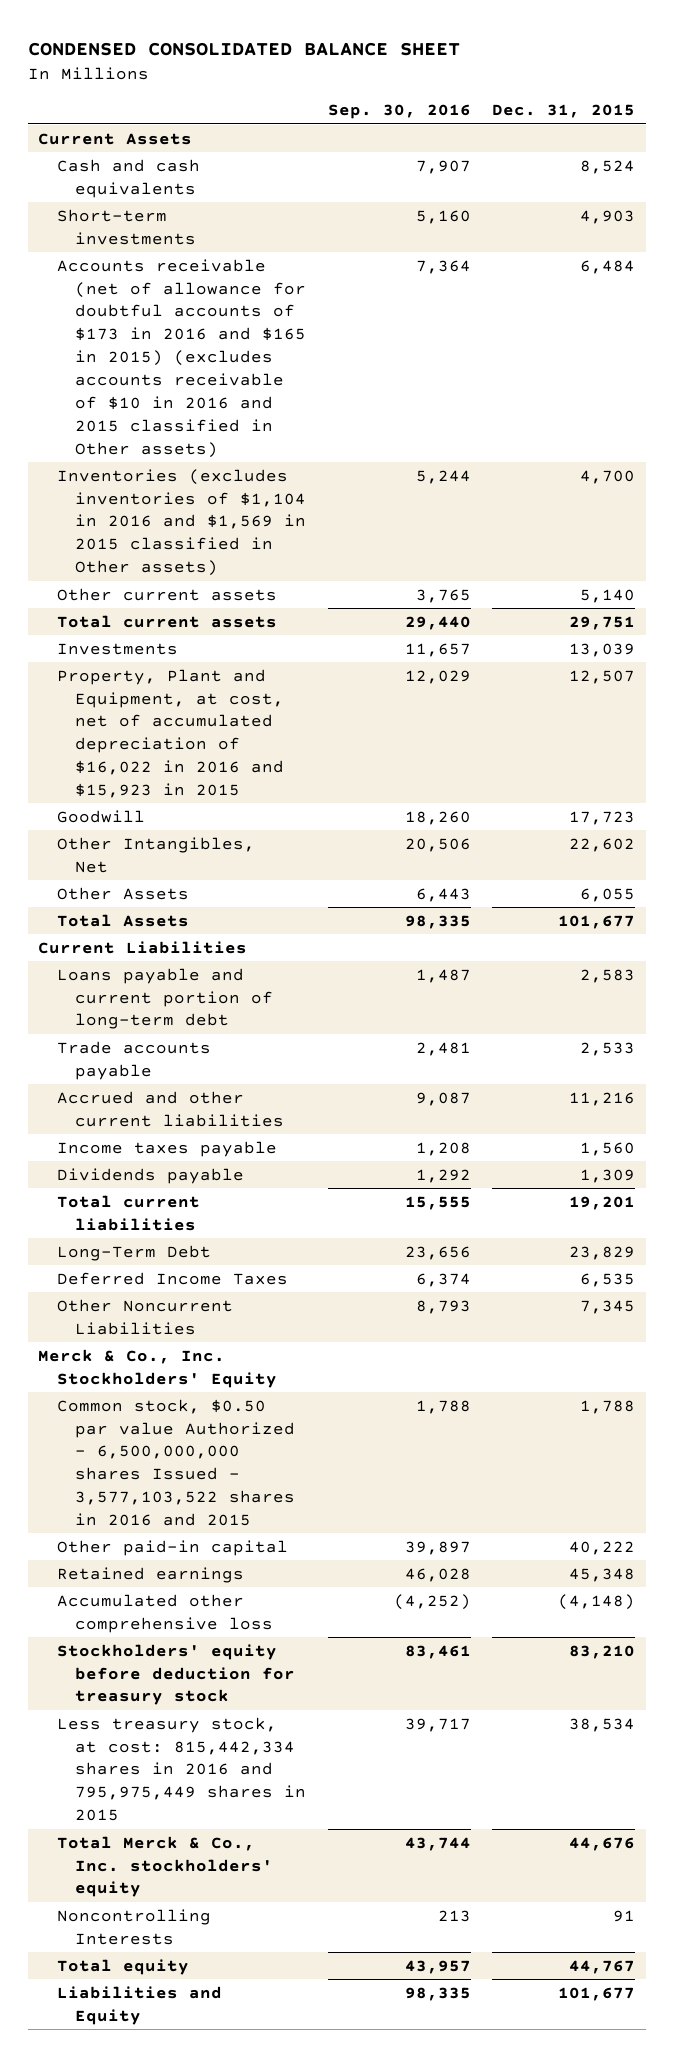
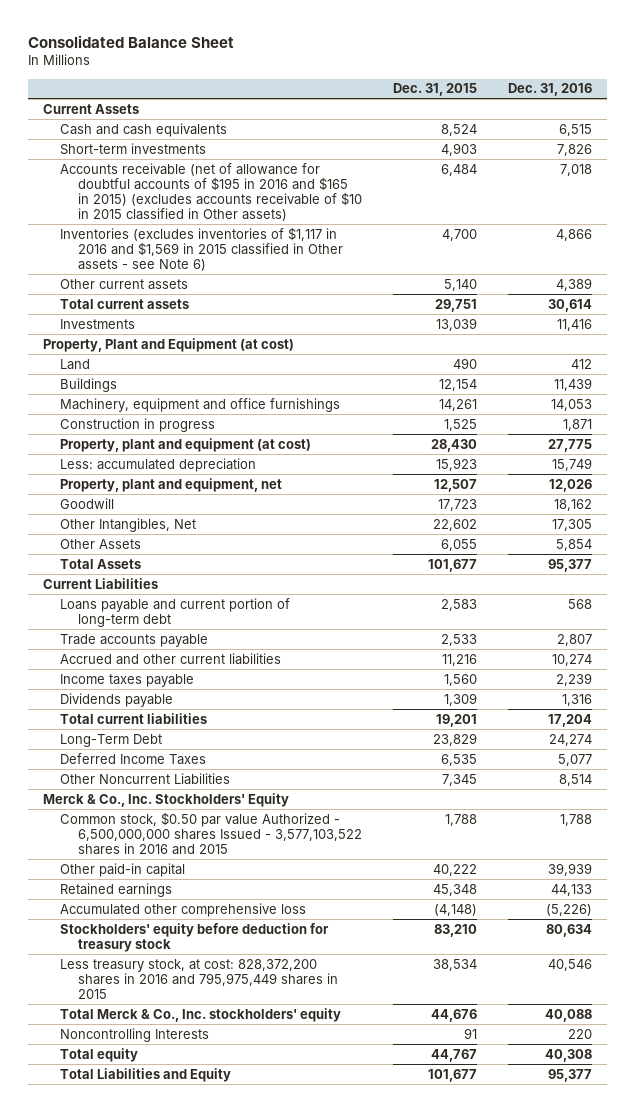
[27,42,460,57] CONDENSED CONSOLIDATED BALANCE SHEET -> [27,34,234,48] Consolidated Balance Sheet
[327,104,471,120] Sep. 30, 2016 -> none
none -> [507,83,592,97] Dec. 31, 2016
[56,258,307,458] Accounts receivable (net of allowance for doubtful accounts of $173 in 2016 and $165 in 2015) (excludes accounts receivable of $10 in 2016 and 2015 classified in Other assets) -> [60,162,362,222] Accounts receivable (net of allowance for doubtful accounts of $195 in 2016 and $165 in 2015) (excludes accounts receivable of $10 in 2015 classified in Other assets)
[56,468,307,577] Inventories (excludes inventories of $1,104 in 2016 and $1,569 in 2015 classified in Other assets) -> [60,226,343,271] Inventories (excludes inventories of $1,117 in 2016 and $1,569 in 2015 classified in Other assets - see Note 6)
none -> [43,337,295,352] Property, Plant and Equipment (at cost)
none -> [60,358,91,370] Land
none -> [60,377,118,392] Buildings
none -> [60,397,341,412] Machinery, equipment and office furnishings
none -> [60,417,216,432] Construction in progress
none -> [60,437,312,452] Property, plant and equipment (at cost)
none -> [60,457,257,472] Less: accumulated depreciation
[56,668,285,799] Property, Plant and Equipment, at cost, net of accumulated depreciation of $16,022 in 2016 and $15,923 in 2015 -> [60,477,283,492] Property, plant and equipment, net
[56,1716,307,1822] Less treasury stock, at cost: 815,442,334 shares in 2016 and 795,975,449 shares in 2015 -> [60,958,338,999] Less treasury stock, at cost: 828,372,200 shares in 2016 and 795,975,449 shares in 2015
[56,1985,222,2025] Liabilities and Equity -> [60,1067,232,1082] Total Liabilities and Equity

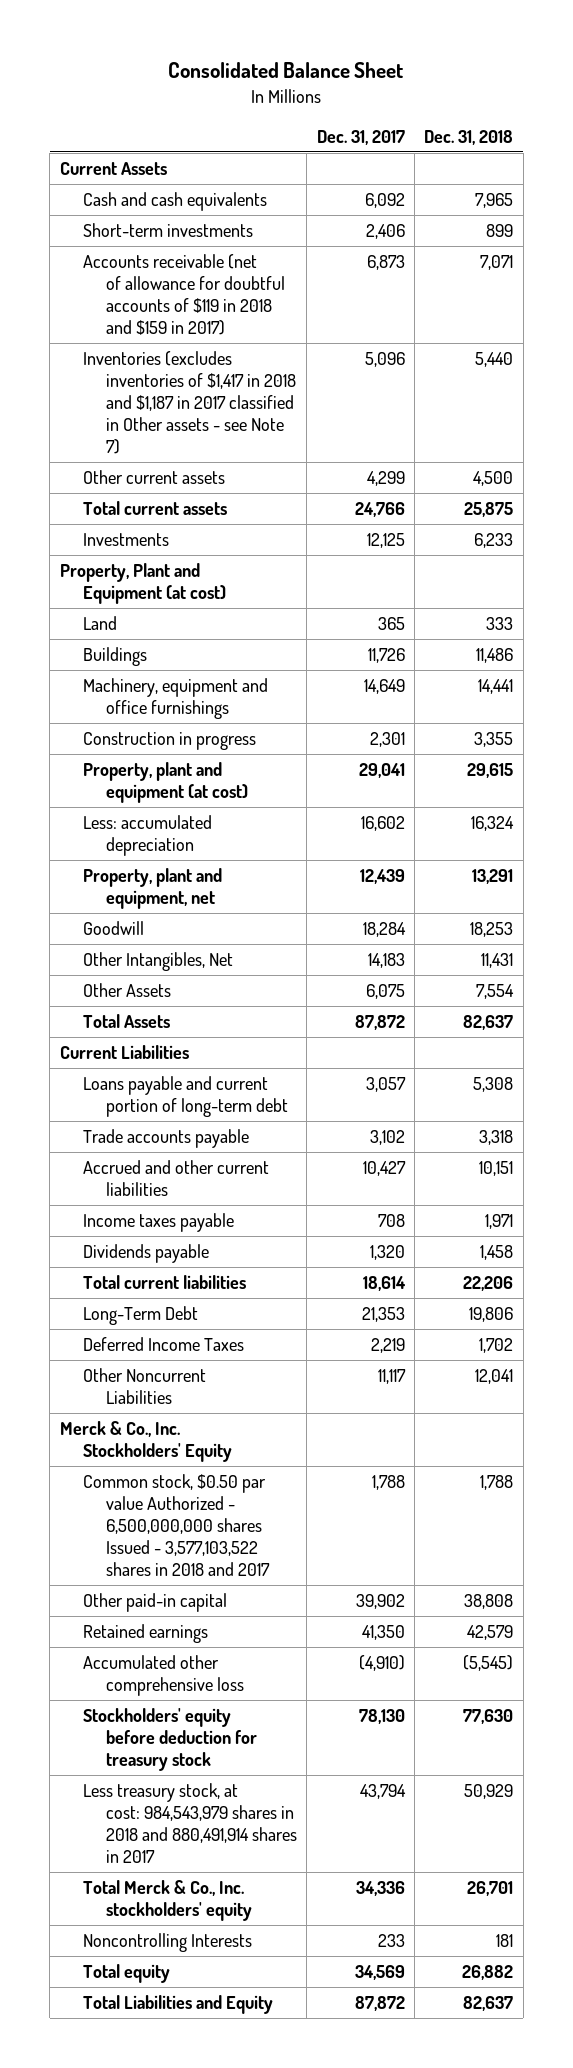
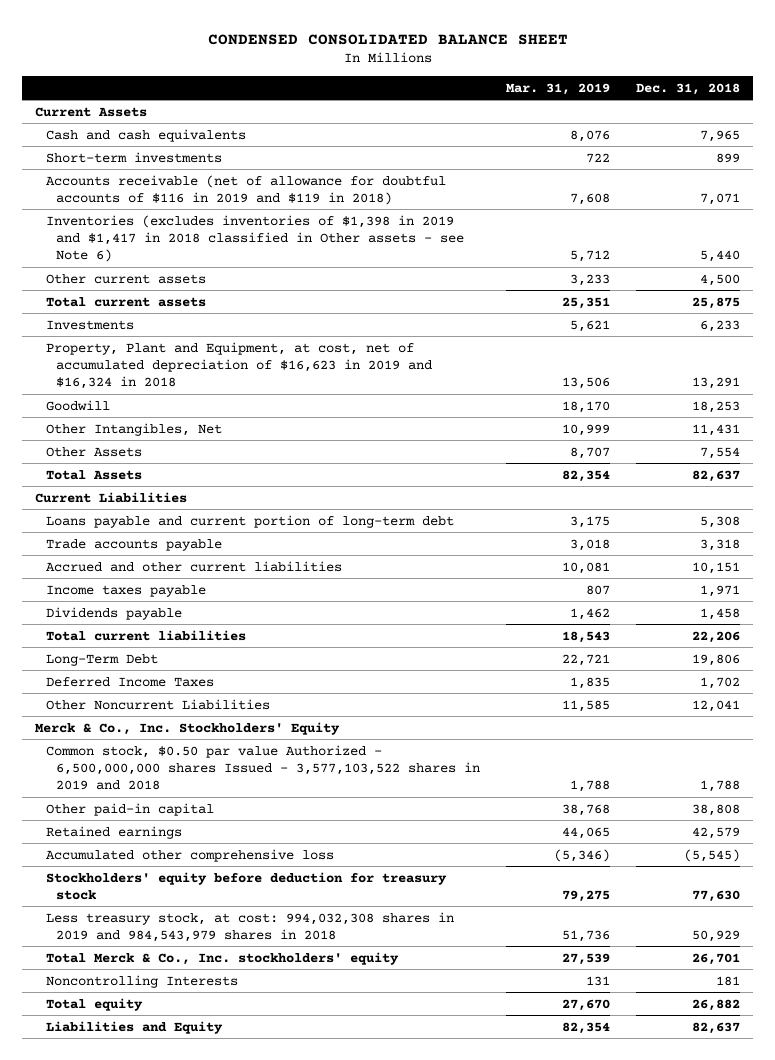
[168,61,404,78] Consolidated Balance Sheet -> [207,33,568,45] CONDENSED CONSOLIDATED BALANCE SHEET
[316,129,405,145] Dec. 31, 2017 -> none
none -> [506,82,611,95] Mar. 31, 2019
[82,254,285,336] Accounts receivable (net of allowance for doubtful accounts of $119 in 2018 and $159 in 2017) -> [45,174,446,205] Accounts receivable (net of allowance for doubtful accounts of $116 in 2019 and $119 in 2018)
[82,351,296,455] Inventories (excludes inventories of $1,417 in 2018 and $1,187 in 2017 classified in Other assets - see Note 7) -> [45,214,465,263] Inventories (excludes inventories of $1,398 in 2019 and $1,417 in 2018 classified in Other assets - see Note 6)
[59,563,226,605] Property, Plant and Equipment (at cost) -> none
[82,616,117,631] Land -> none
[82,647,147,667] Buildings -> none
[82,678,268,720] Machinery, equipment and office furnishings -> none
[82,732,256,751] Construction in progress -> none
[82,762,248,804] Property, plant and equipment (at cost) -> none
[82,815,212,857] Less: accumulated depreciation -> none
[82,868,222,910] Property, plant and equipment, net -> [45,341,433,390] Property, Plant and Equipment, at cost, net of accumulated depreciation of $16,623 in 2019 and $16,324 in 2018
[82,1474,270,1577] Common stock, $0.50 par value Authorized - 6,500,000,000 shares Issued - 3,577,103,522 shares in 2018 and 2017 -> [45,744,481,791] Common stock, $0.50 par value Authorized - 6,500,000,000 shares Issued - 3,577,103,522 shares in 2019 and 2018
[82,1783,297,1864] Less treasury stock, at cost: 984,543,979 shares in 2018 and 880,491,914 shares in 2017 -> [45,911,454,942] Less treasury stock, at cost: 994,032,308 shares in 2019 and 984,543,979 shares in 2018
[82,1995,273,2015] Total Liabilities and Equity -> [45,1020,223,1034] Liabilities and Equity

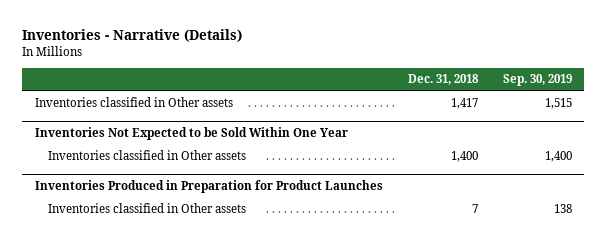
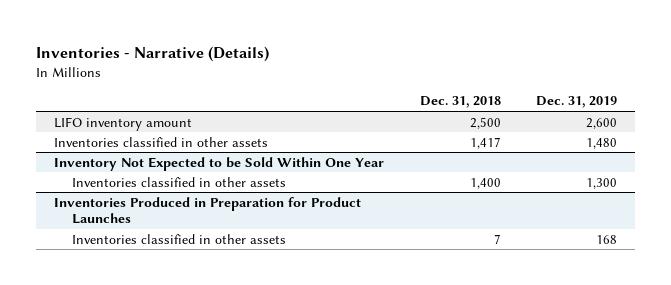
[502,74,572,87] Sep. 30, 2019 -> none
none -> [535,96,617,109] Dec. 31, 2019
none -> [54,116,193,131] LIFO inventory amount
[34,96,233,107] Inventories classified in Other assets -> [54,136,269,147] Inventories classified in other assets
[34,127,348,141] Inventories Not Expected to be Sold Within One Year -> [54,156,385,171] Inventory Not Expected to be Sold Within One Year
[47,149,246,160] Inventories classified in Other assets -> [71,176,286,187] Inventories classified in other assets
[47,202,246,213] Inventories classified in Other assets -> [71,233,286,244] Inventories classified in other assets

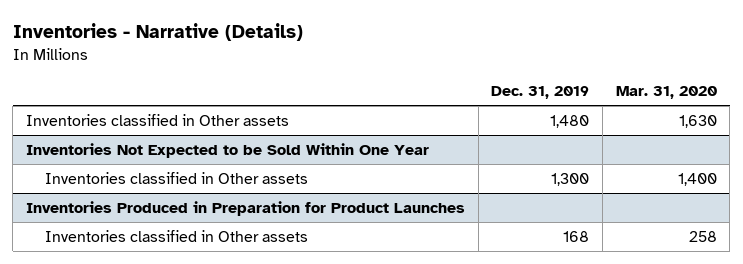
[419,96,501,109] Dec. 31, 2018 -> none
none -> [615,86,717,100] Mar. 31, 2020
[54,116,193,131] LIFO inventory amount -> none
[54,136,269,147] Inventories classified in other assets -> [26,114,290,127] Inventories classified in Other assets
[54,156,385,171] Inventory Not Expected to be Sold Within One Year -> [26,143,430,159] Inventories Not Expected to be Sold Within One Year
[71,176,286,187] Inventories classified in other assets -> [45,172,309,185] Inventories classified in Other assets
[71,233,286,244] Inventories classified in other assets -> [45,230,309,243] Inventories classified in Other assets

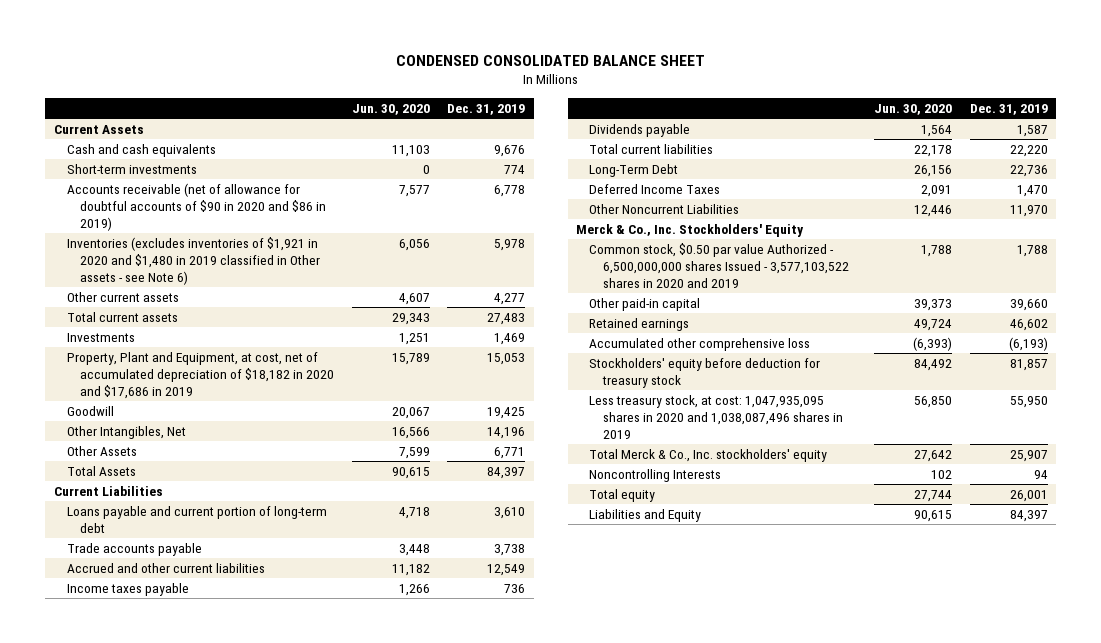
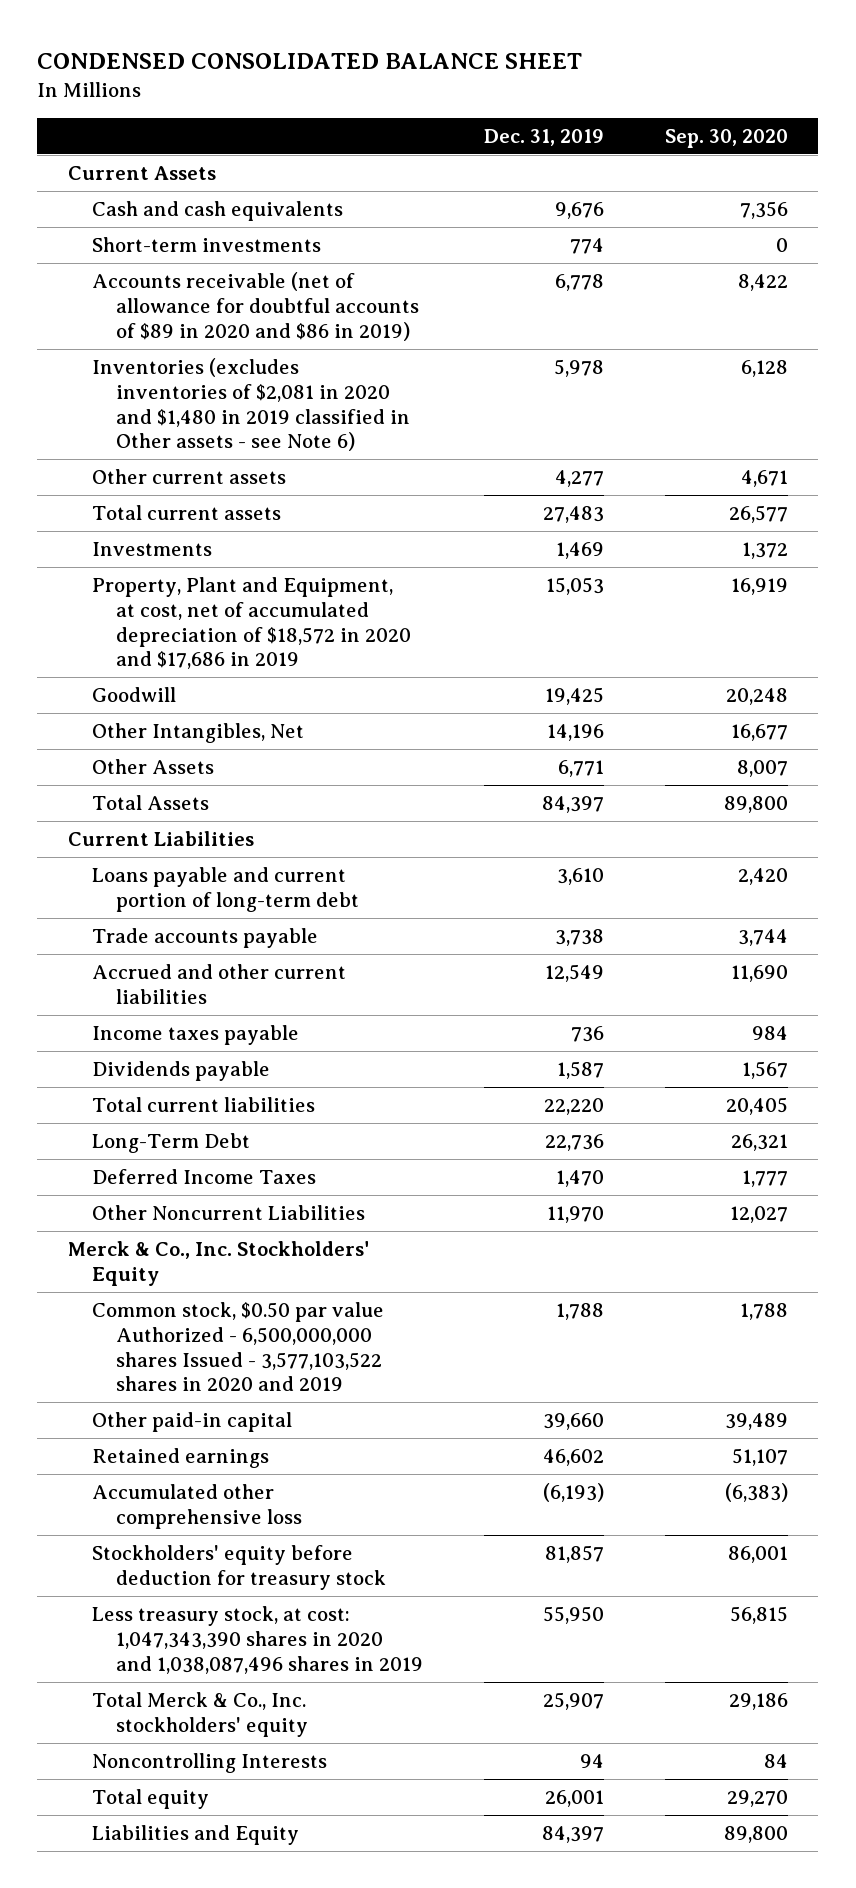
[351,103,430,115] Jun. 30, 2020 -> none
none -> [664,128,788,148] Sep. 30, 2020
[66,183,327,232] Accounts receivable (net of allowance for doubtful accounts of $90 in 2020 and $86 in 2019) -> [91,272,419,341] Accounts receivable (net of allowance for doubtful accounts of $89 in 2020 and $86 in 2019)
[66,237,321,286] Inventories (excludes inventories of $1,921 in 2020 and $1,480 in 2019 classified in Other assets - see Note 6) -> [91,358,410,452] Inventories (excludes inventories of $2,081 in 2020 and $1,480 in 2019 classified in Other assets - see Note 6)
[66,352,335,400] Property, Plant and Equipment, at cost, net of accumulated depreciation of $18,182 in 2020 and $17,686 in 2019 -> [91,577,411,670] Property, Plant and Equipment, at cost, net of accumulated depreciation of $18,572 in 2020 and $17,686 in 2019
[589,395,843,440] Less treasury stock, at cost: 1,047,935,095 shares in 2020 and 1,038,087,496 shares in 2019 -> [91,1606,423,1674] Less treasury stock, at cost: 1,047,343,390 shares in 2020 and 1,038,087,496 shares in 2019

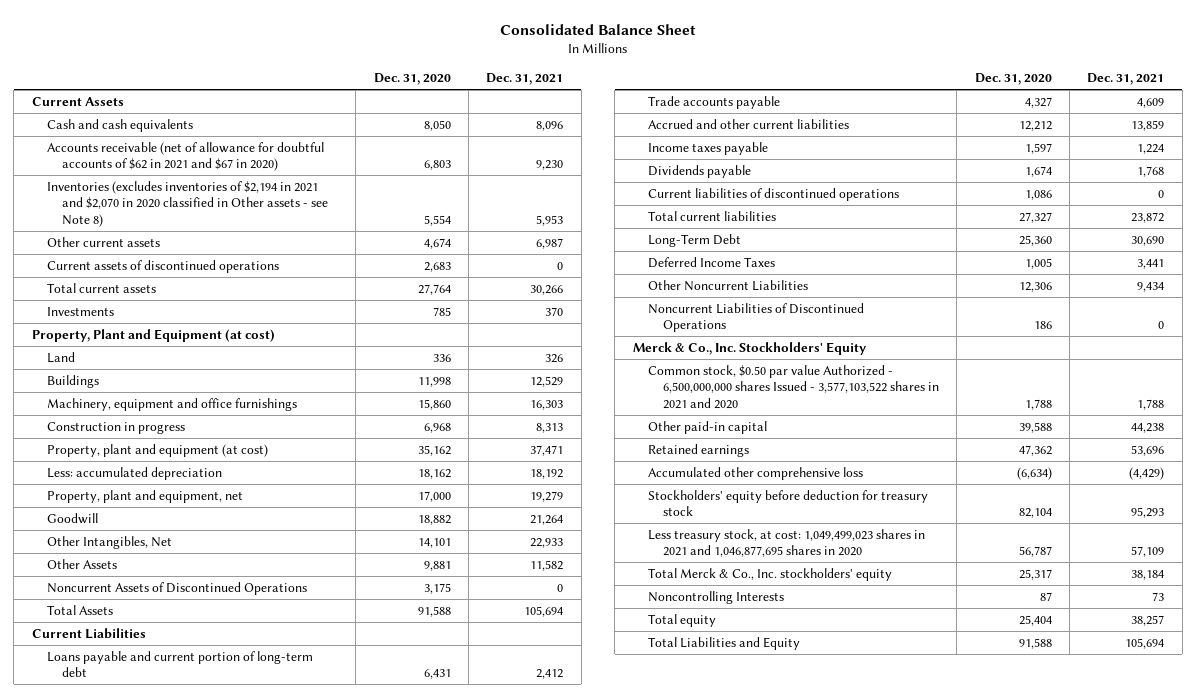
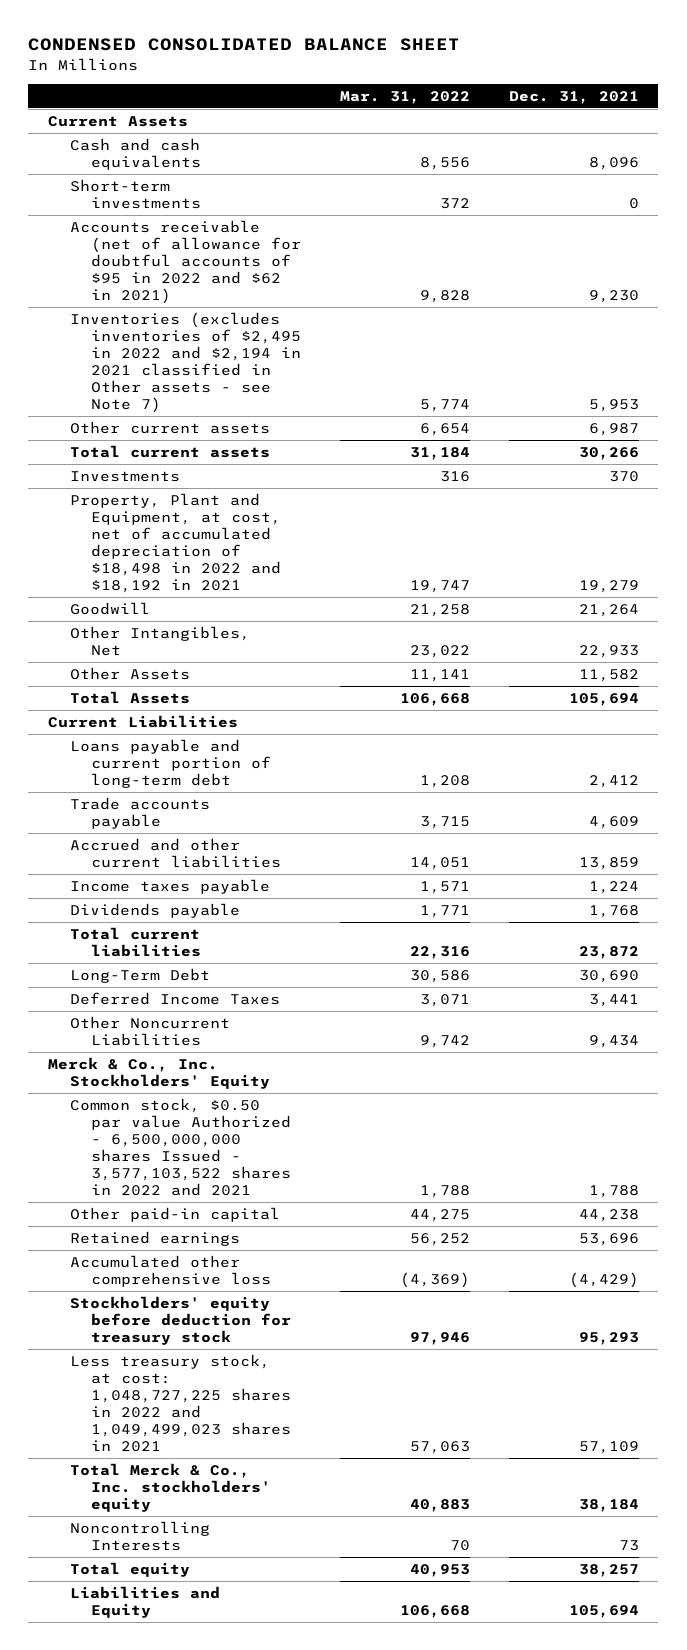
[499,23,696,35] Consolidated Balance Sheet -> [28,38,461,52] CONDENSED CONSOLIDATED BALANCE SHEET
[373,73,451,86] Dec. 31, 2020 -> none
none -> [340,90,471,104] Mar. 31, 2022
none -> [69,178,202,210] Short-term investments
[46,141,324,172] Accounts receivable (net of allowance for doubtful accounts of $62 in 2021 and $67 in 2020) -> [69,219,302,305] Accounts receivable (net of allowance for doubtful accounts of $95 in 2022 and $62 in 2021)
[46,180,329,227] Inventories (excludes inventories of $2,194 in 2021 and $2,070 in 2020 classified in Other assets - see Note 8) -> [69,311,302,414] Inventories (excludes inventories of $2,495 in 2022 and $2,194 in 2021 classified in Other assets - see Note 7)
[46,259,279,273] Current assets of discontinued operations -> none
[31,328,275,342] Property, Plant and Equipment (at cost) -> none
[46,351,75,363] Land -> none
[46,374,99,388] Buildings -> none
[46,397,297,411] Machinery, equipment and office furnishings -> none
[46,421,185,434] Construction in progress -> none
[46,443,268,457] Property, plant and equipment (at cost) -> none
[46,466,222,480] Less: accumulated depreciation -> none
[46,489,243,503] Property, plant and equipment, net -> [69,492,282,594] Property, Plant and Equipment, at cost, net of accumulated depreciation of $18,498 in 2022 and $18,192 in 2021
[46,581,307,595] Noncurrent Assets of Discontinued Operations -> none
[647,187,899,201] Current liabilities of discontinued operations -> none
[647,302,864,333] Noncurrent Liabilities of Discontinued Operations -> none
[647,364,939,409] Common stock, $0.50 par value Authorized - 6,500,000,000 shares Issued - 3,577,103,522 shares in 2021 and 2020 -> [69,1097,292,1197] Common stock, $0.50 par value Authorized - 6,500,000,000 shares Issued - 3,577,103,522 shares in 2022 and 2021
[647,528,925,558] Less treasury stock, at cost: 1,049,499,023 shares in 2021 and 1,046,877,695 shares in 2020 -> [69,1353,292,1453] Less treasury stock, at cost: 1,048,727,225 shares in 2022 and 1,049,499,023 shares in 2021
[647,636,800,650] Total Liabilities and Equity -> [69,1585,220,1619] Liabilities and Equity

